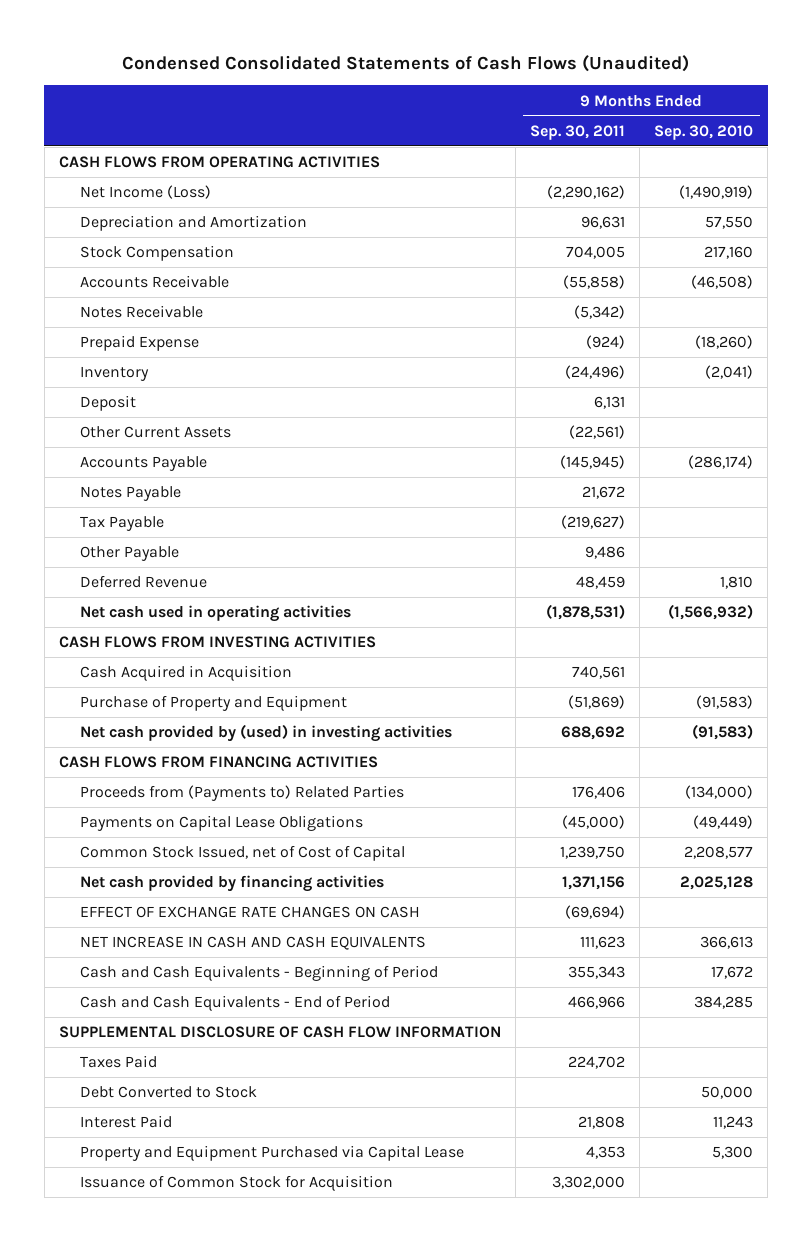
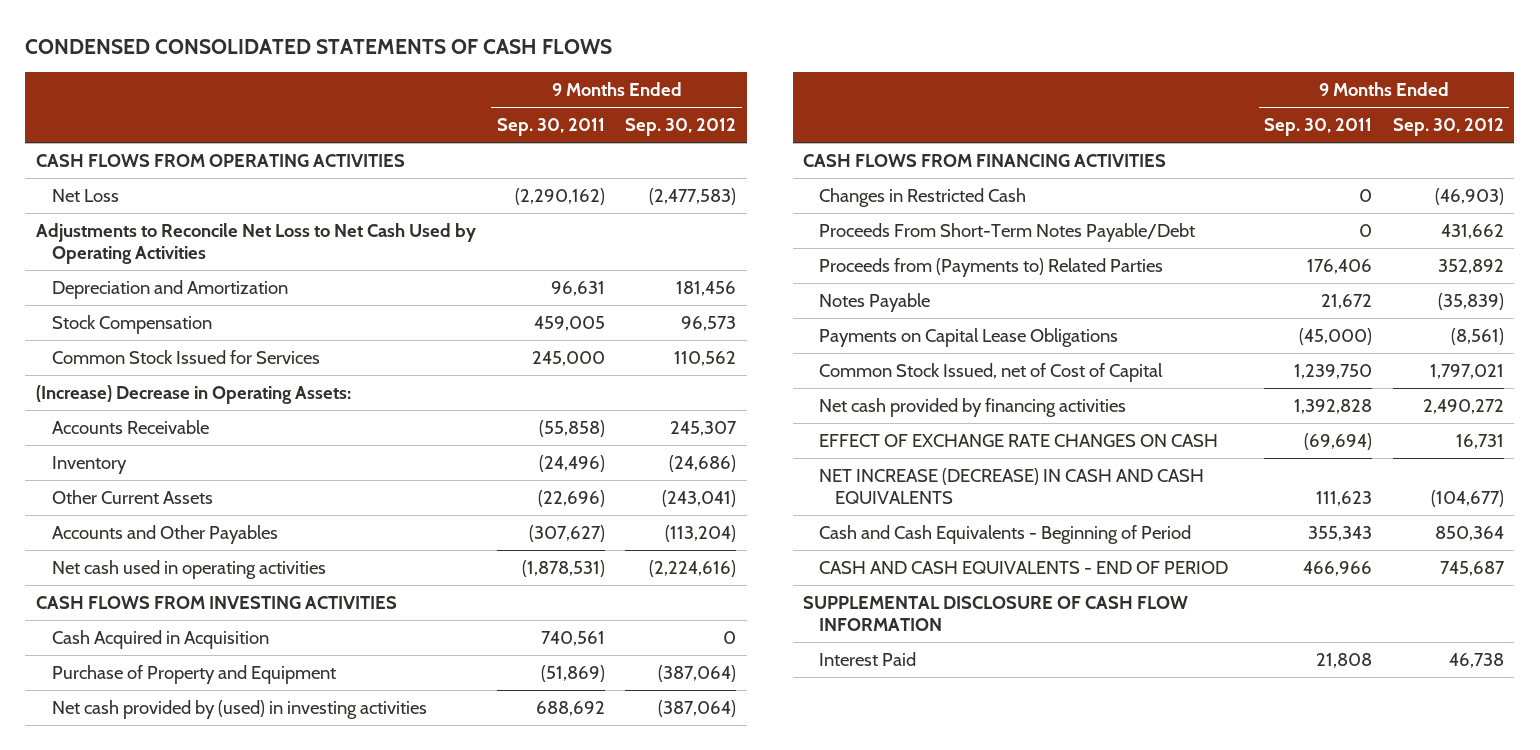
[121,55,689,73] Condensed Consolidated Statements of Cash Flows (Unaudited) -> [25,39,613,55] CONDENSED CONSOLIDATED STATEMENTS OF CASH FLOWS
[654,124,754,140] Sep. 30, 2010 -> none
none -> [625,118,737,137] Sep. 30, 2012
[79,185,211,200] Net Income (Loss) -> [51,188,119,202] Net Loss
none -> [35,222,476,265] Adjustments to Reconcile Net Loss to Net Cash Used by Operating Activities
[565,246,625,260] 704,005 -> [533,315,605,331] 459,005
none -> [51,349,320,364] Common Stock Issued for Services
none -> [35,384,351,404] (Increase) Decrease in Operating Assets:
[79,305,203,319] Notes Receivable -> none
[79,335,199,352] Prepaid Expense -> none
[79,395,136,412] Deposit -> none
[79,516,164,532] Tax Payable -> none
[79,546,179,562] Other Payable -> none
[79,575,207,589] Deferred Revenue -> none
[568,425,625,440] (22,561) -> [537,489,605,507] (22,696)
[79,456,207,472] Accounts Payable -> [51,524,278,544] Accounts and Other Payables
[559,455,625,470] (145,945) -> [528,524,605,542] (307,627)
none -> [819,187,1027,207] Changes in Restricted Cash
none -> [819,222,1196,242] Proceeds From Short-Term Notes Payable/Debt
[79,486,181,502] Notes Payable -> [819,292,931,312] Notes Payable
[561,876,625,891] 1,371,156 -> [1293,398,1372,414] 1,392,828
[79,936,426,951] NET INCREASE IN CASH AND CASH EQUIVALENTS -> [819,467,1205,505] NET INCREASE (DECREASE) IN CASH AND CASH EQUIVALENTS
[79,995,390,1012] Cash and Cash Equivalents - End of Period -> [819,560,1229,574] CASH AND CASH EQUIVALENTS - END OF PERIOD
[79,1055,157,1069] Taxes Paid -> none
[79,1086,257,1099] Debt Converted to Stock -> none
[79,1145,464,1162] Property and Equipment Purchased via Capital Lease -> none
[79,1175,393,1192] Issuance of Common Stock for Acquisition -> none

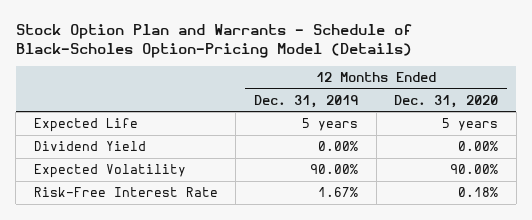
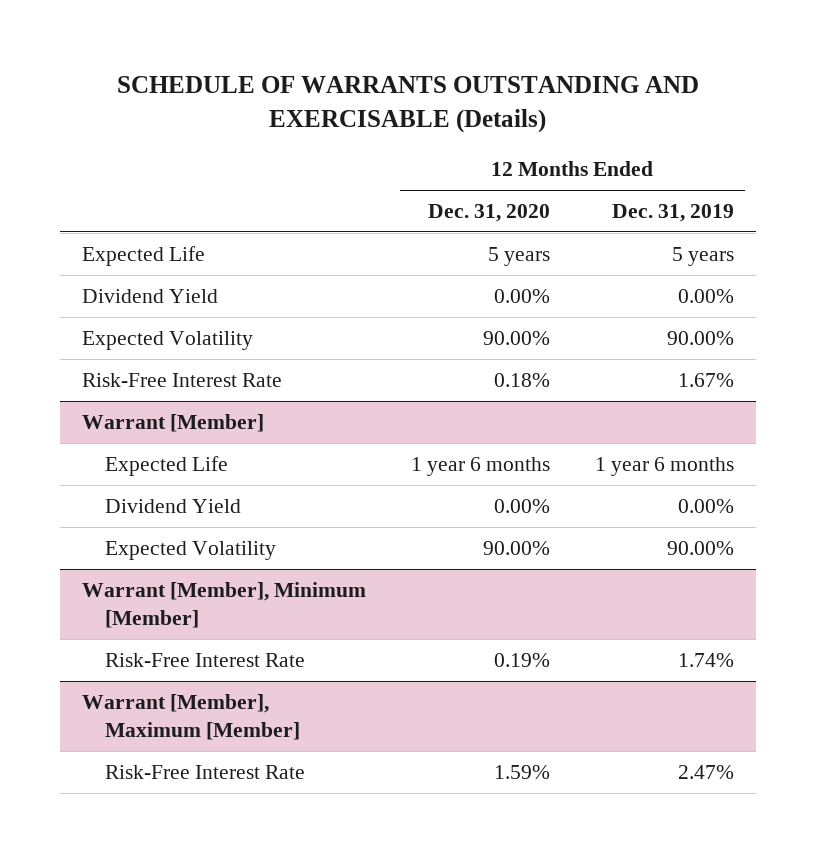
[15,23,412,58] Stock Option Plan and Warrants - Schedule of Black-Scholes Option-Pricing Model (Details) -> [116,76,699,133] SCHEDULE OF WARRANTS OUTSTANDING AND EXERCISABLE (Details)
none -> [82,413,265,432] Warrant [Member]
none -> [105,455,229,476] Expected Life
none -> [105,498,242,513] Dividend Yield
none -> [105,540,277,560] Expected Volatility
none -> [82,581,367,628] Warrant [Member], Minimum [Member]
none -> [105,652,306,667] Risk-Free Interest Rate
none -> [82,693,301,740] Warrant [Member], Maximum [Member]
none -> [105,764,306,779] Risk-Free Interest Rate

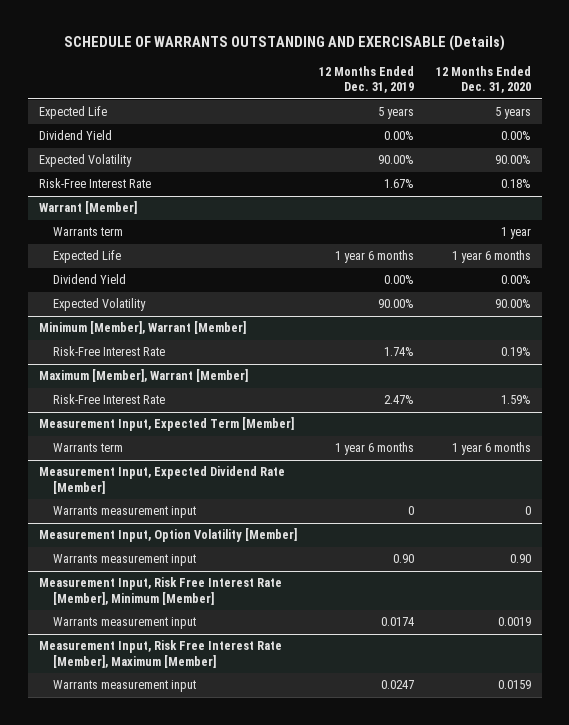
none -> [53,227,124,237] Warrants term
[82,581,367,628] Warrant [Member], Minimum [Member] -> [38,321,246,335] Minimum [Member], Warrant [Member]
[82,693,301,740] Warrant [Member], Maximum [Member] -> [38,369,248,383] Maximum [Member], Warrant [Member]
none -> [38,417,294,432] Measurement Input, Expected Term [Member]
none -> [53,443,124,453] Warrants term
none -> [38,466,285,494] Measurement Input, Expected Dividend Rate [Member]
none -> [53,506,197,519] Warrants measurement input
none -> [38,528,297,543] Measurement Input, Option Volatility [Member]
none -> [53,554,197,567] Warrants measurement input
none -> [38,577,282,605] Measurement Input, Risk Free Interest Rate [Member], Minimum [Member]
none -> [53,617,197,630] Warrants measurement input
none -> [38,640,282,668] Measurement Input, Risk Free Interest Rate [Member], Maximum [Member]
none -> [53,680,197,693] Warrants measurement input

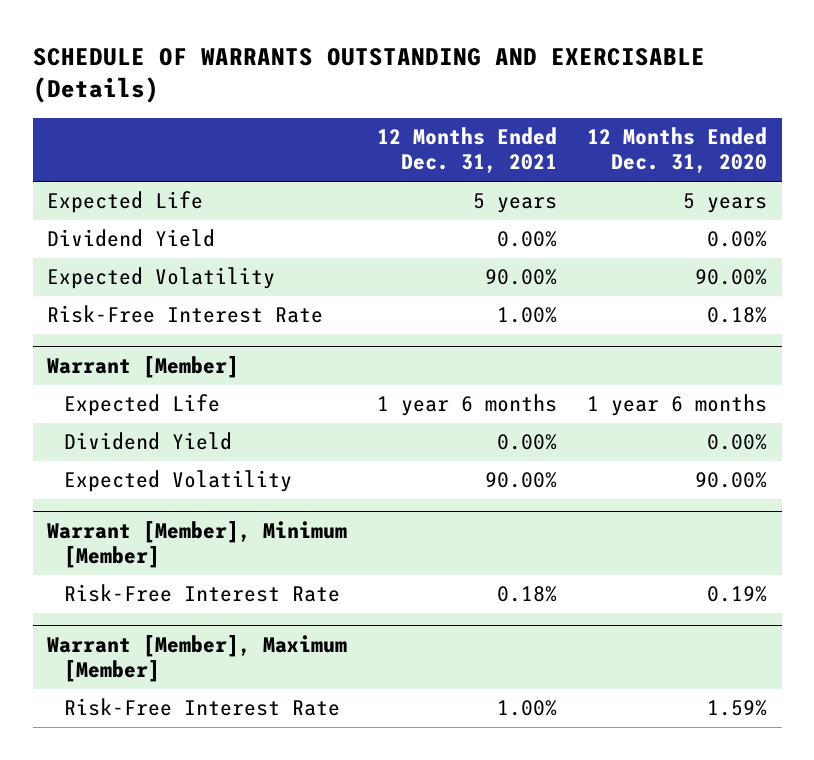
[318,65,414,94] 12 Months Ended Dec. 31, 2019 -> none
none -> [377,127,558,174] 12 Months Ended Dec. 31, 2021
[53,227,124,237] Warrants term -> none
[38,321,246,335] Minimum [Member], Warrant [Member] -> [47,520,348,568] Warrant [Member], Minimum [Member]
[38,369,248,383] Maximum [Member], Warrant [Member] -> [47,634,348,682] Warrant [Member], Maximum [Member]
[38,417,294,432] Measurement Input, Expected Term [Member] -> none
[53,443,124,453] Warrants term -> none
[38,466,285,494] Measurement Input, Expected Dividend Rate [Member] -> none
[53,506,197,519] Warrants measurement input -> none
[38,528,297,543] Measurement Input, Option Volatility [Member] -> none
[53,554,197,567] Warrants measurement input -> none
[38,577,282,605] Measurement Input, Risk Free Interest Rate [Member], Minimum [Member] -> none
[53,617,197,630] Warrants measurement input -> none
[38,640,282,668] Measurement Input, Risk Free Interest Rate [Member], Maximum [Member] -> none
[53,680,197,693] Warrants measurement input -> none

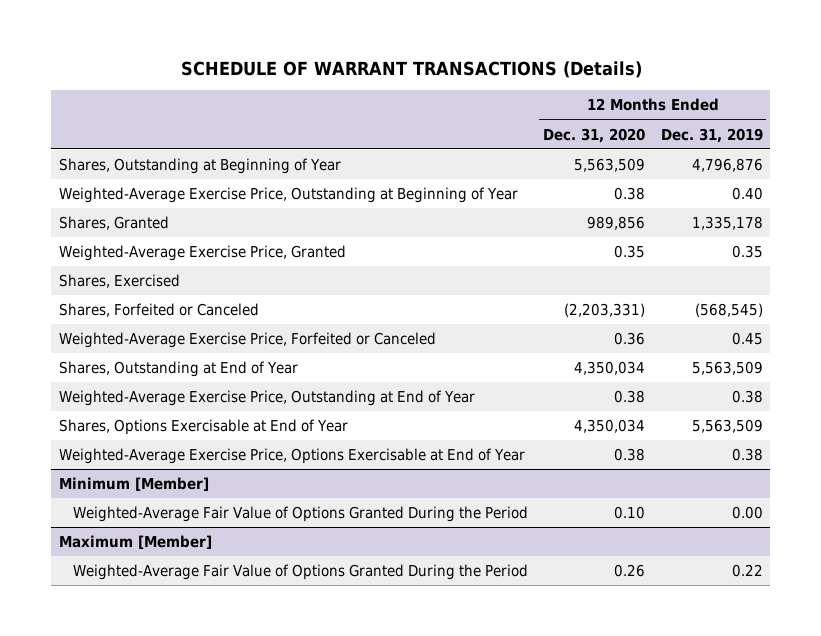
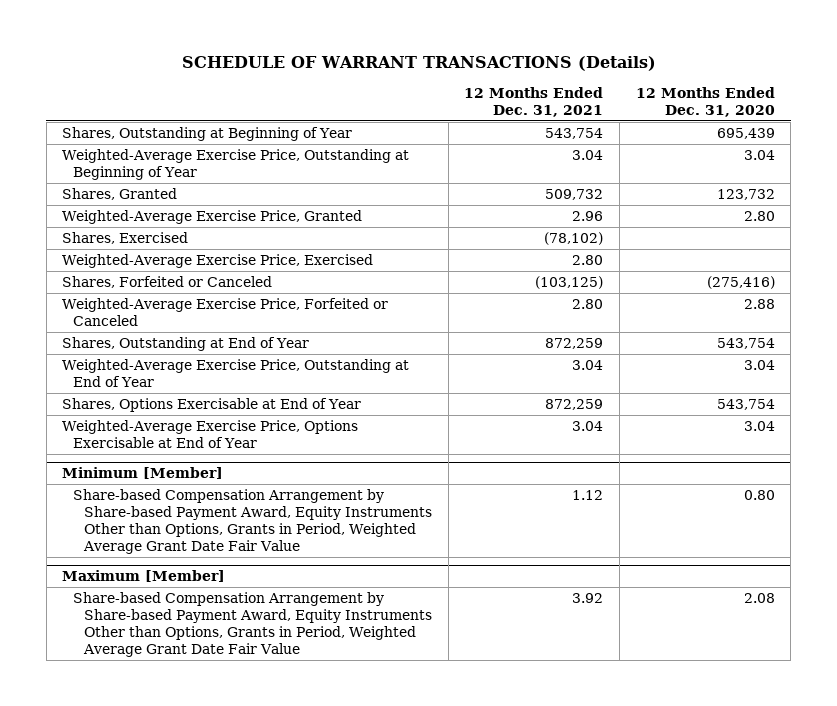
[660,127,763,143] Dec. 31, 2019 -> none
none -> [464,87,604,118] 12 Months Ended Dec. 31, 2021
[574,158,646,173] 5,563,509 -> [716,127,775,139] 695,439
[614,187,646,201] 0.38 -> [743,149,775,160] 3.04
[587,216,646,231] 989,856 -> [716,188,775,200] 123,732
[614,245,646,259] 0.35 -> [743,210,775,221] 2.80
none -> [62,253,374,268] Weighted-Average Exercise Price, Exercised
[564,303,646,318] (2,203,331) -> [706,275,775,289] (275,416)
[614,332,646,346] 0.36 -> [743,298,775,309] 2.88
[574,361,646,376] 4,350,034 -> [716,337,775,349] 543,754
[614,390,646,404] 0.38 -> [743,359,775,370] 3.04
[574,419,646,434] 4,350,034 -> [716,398,775,410] 543,754
[614,448,646,462] 0.38 -> [743,420,775,431] 3.04
[72,506,528,523] Weighted-Average Fair Value of Options Granted During the Period -> [73,488,432,555] Share-based Compensation Arrangement by Share-based Payment Award, Equity Instruments Other than Options, Grants in Period, Weighted Average Grant Date Fair Value
[614,506,646,520] 0.10 -> [743,489,775,500] 0.80
[72,564,528,581] Weighted-Average Fair Value of Options Granted During the Period -> [73,591,432,658] Share-based Compensation Arrangement by Share-based Payment Award, Equity Instruments Other than Options, Grants in Period, Weighted Average Grant Date Fair Value
[614,564,646,578] 0.26 -> [743,592,775,603] 2.08

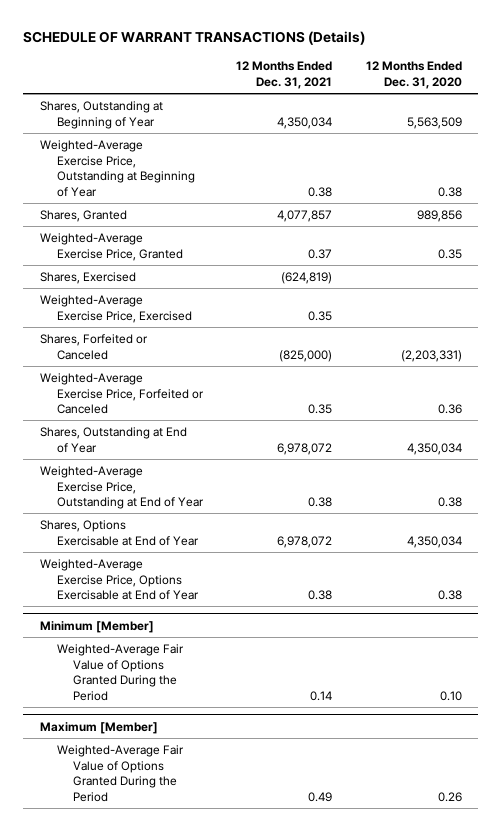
[545,127,604,139] 543,754 -> [277,116,333,129] 4,350,034
[716,127,775,139] 695,439 -> [406,116,462,129] 5,563,509
[572,149,604,160] 3.04 -> [308,186,333,197] 0.38
[743,149,775,160] 3.04 -> [437,186,462,197] 0.38
[545,188,604,200] 509,732 -> [277,209,333,222] 4,077,857
[716,188,775,200] 123,732 -> [416,209,462,222] 989,856
[572,210,604,221] 2.96 -> [308,248,333,259] 0.37
[743,210,775,221] 2.80 -> [437,248,462,259] 0.35
[544,231,604,245] (78,102) -> [281,271,333,284] (624,819)
[572,254,604,265] 2.80 -> [308,310,333,321] 0.35
[535,275,604,289] (103,125) -> [279,349,333,362] (825,000)
[706,275,775,289] (275,416) -> [400,349,462,362] (2,203,331)
[572,298,604,309] 2.80 -> [308,404,333,415] 0.35
[743,298,775,309] 2.88 -> [437,404,462,415] 0.36
[545,337,604,349] 872,259 -> [277,442,333,455] 6,978,072
[716,337,775,349] 543,754 -> [406,442,462,455] 4,350,034
[572,359,604,370] 3.04 -> [308,497,333,508] 0.38
[743,359,775,370] 3.04 -> [437,497,462,508] 0.38
[545,398,604,410] 872,259 -> [277,535,333,548] 6,978,072
[716,398,775,410] 543,754 -> [406,535,462,548] 4,350,034
[572,420,604,431] 3.04 -> [308,590,333,601] 0.38
[743,420,775,431] 3.04 -> [437,590,462,601] 0.38
[73,488,432,555] Share-based Compensation Arrangement by Share-based Payment Award, Equity Instruments Other than Options, Grants in Period, Weighted Average Grant Date Fair Value -> [56,643,184,701] Weighted-Average Fair Value of Options Granted During the Period
[572,489,604,500] 1.12 -> [310,690,333,701] 0.14
[743,489,775,500] 0.80 -> [439,690,462,701] 0.10
[73,591,432,658] Share-based Compensation Arrangement by Share-based Payment Award, Equity Instruments Other than Options, Grants in Period, Weighted Average Grant Date Fair Value -> [56,744,184,802] Weighted-Average Fair Value of Options Granted During the Period
[572,592,604,603] 3.92 -> [308,791,333,802] 0.49
[743,592,775,603] 2.08 -> [437,791,462,802] 0.26

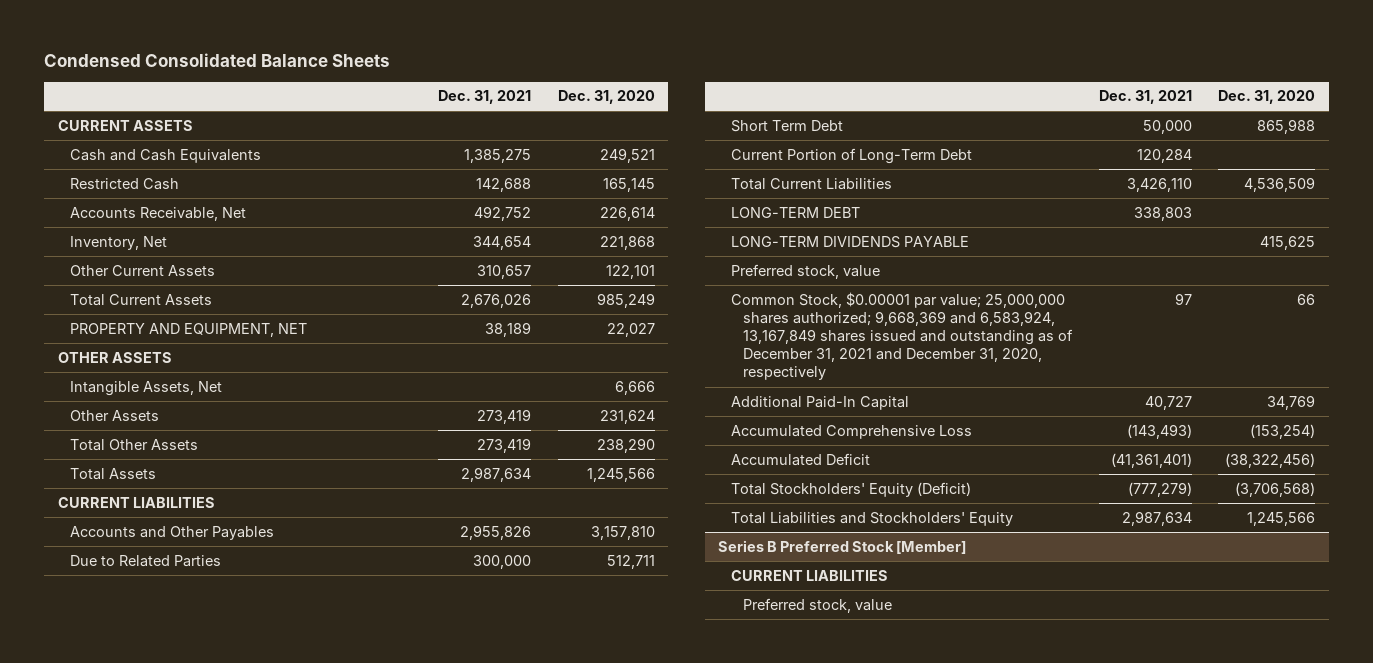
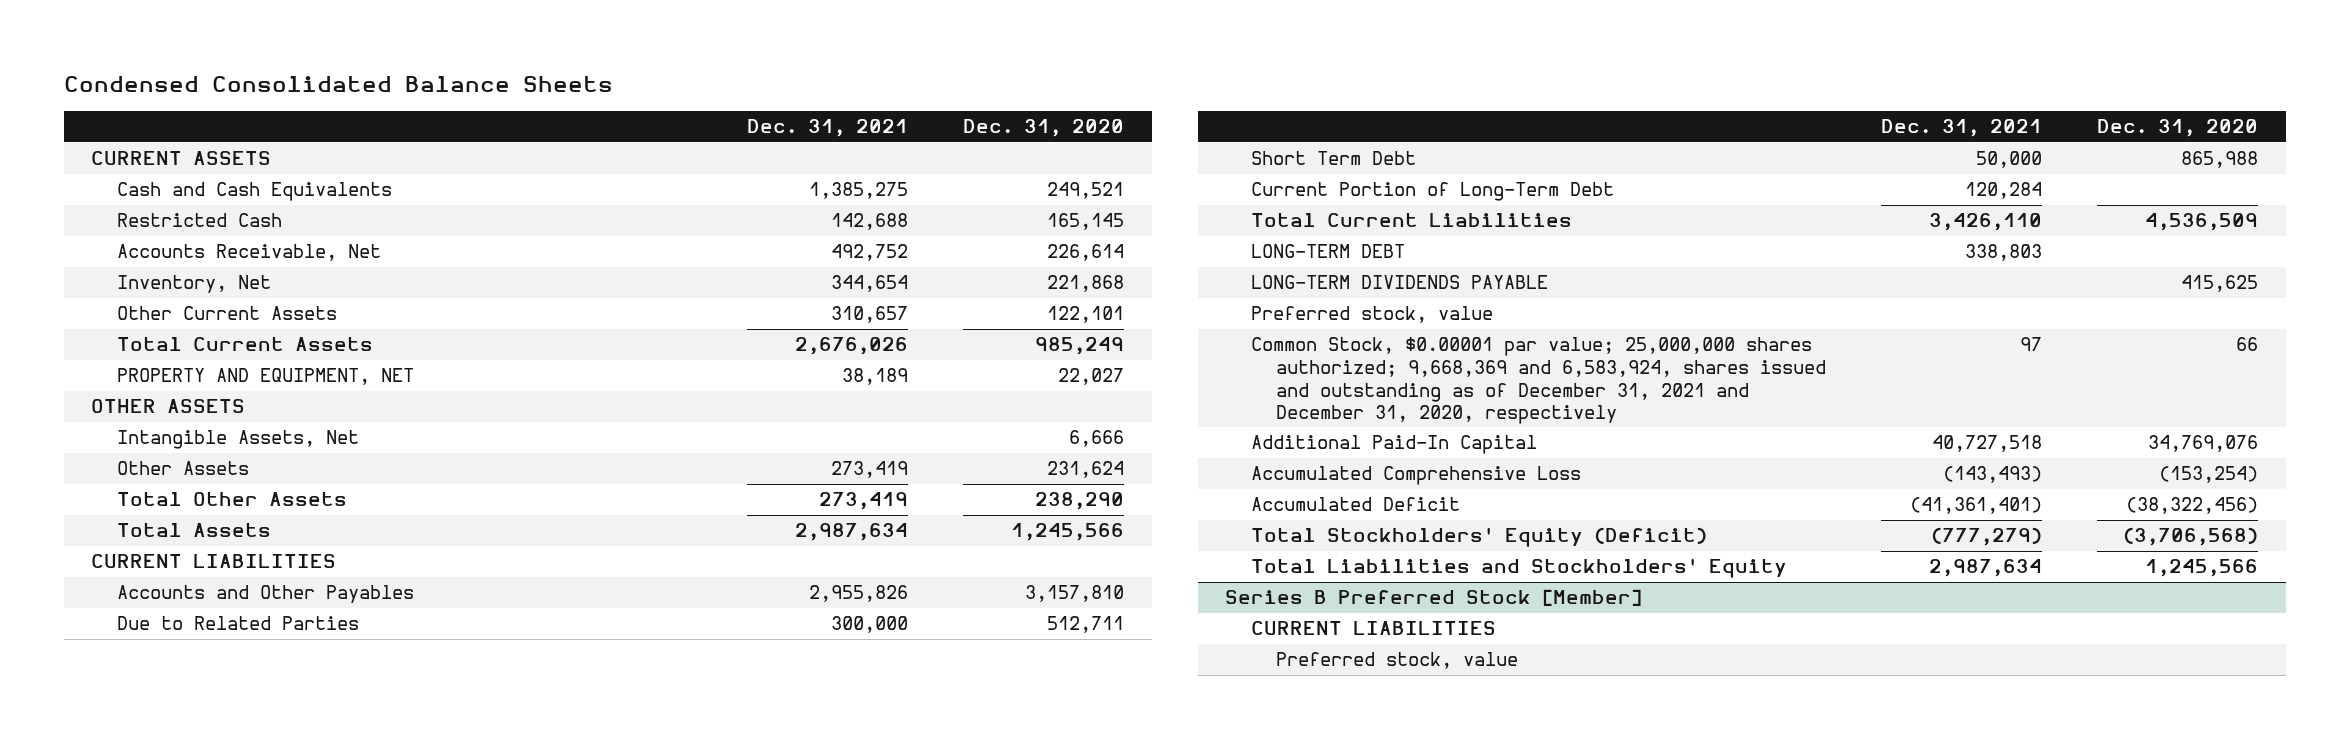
[730,291,1074,381] Common Stock, $0.00001 par value; 25,000,000 shares authorized; 9,668,369 and 6,583,924, 13,167,849 shares issued and outstanding as of December 31, 2021 and December 31, 2020, respectively -> [1250,337,1826,425] Common Stock, $0.00001 par value; 25,000,000 shares authorized; 9,668,369 and 6,583,924, shares issued and outstanding as of December 31, 2021 and December 31, 2020, respectively
[1144,395,1192,410] 40,727 -> [1932,435,2043,453] 40,727,518
[1267,394,1316,410] 34,769 -> [2148,435,2259,453] 34,769,076

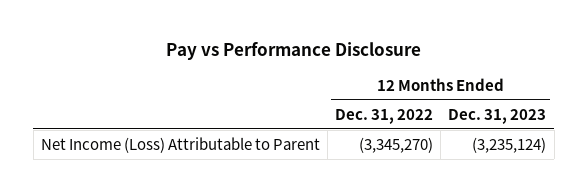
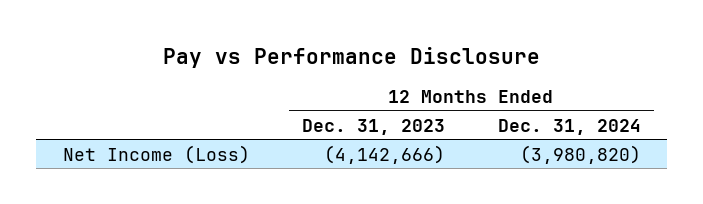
[335,108,434,124] Dec. 31, 2022 -> none
none -> [497,118,641,135] Dec. 31, 2024
[40,136,320,153] Net Income (Loss) Attributable to Parent -> [62,144,250,164] Net Income (Loss)
[472,136,547,153] (3,235,124) -> [324,144,446,164] (4,142,666)

